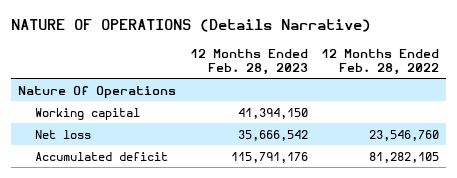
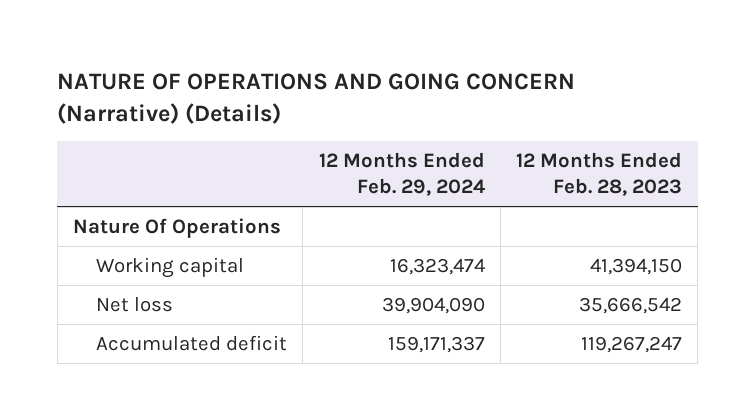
[11,18,372,32] NATURE OF OPERATIONS (Details Narrative) -> [57,72,576,124] NATURE OF OPERATIONS AND GOING CONCERN (Narrative) (Details)
[321,48,440,75] 12 Months Ended Feb. 28, 2022 -> none
none -> [318,151,485,197] 12 Months Ended Feb. 29, 2024
[230,151,308,163] 115,791,176 -> [581,335,683,353] 119,267,247

